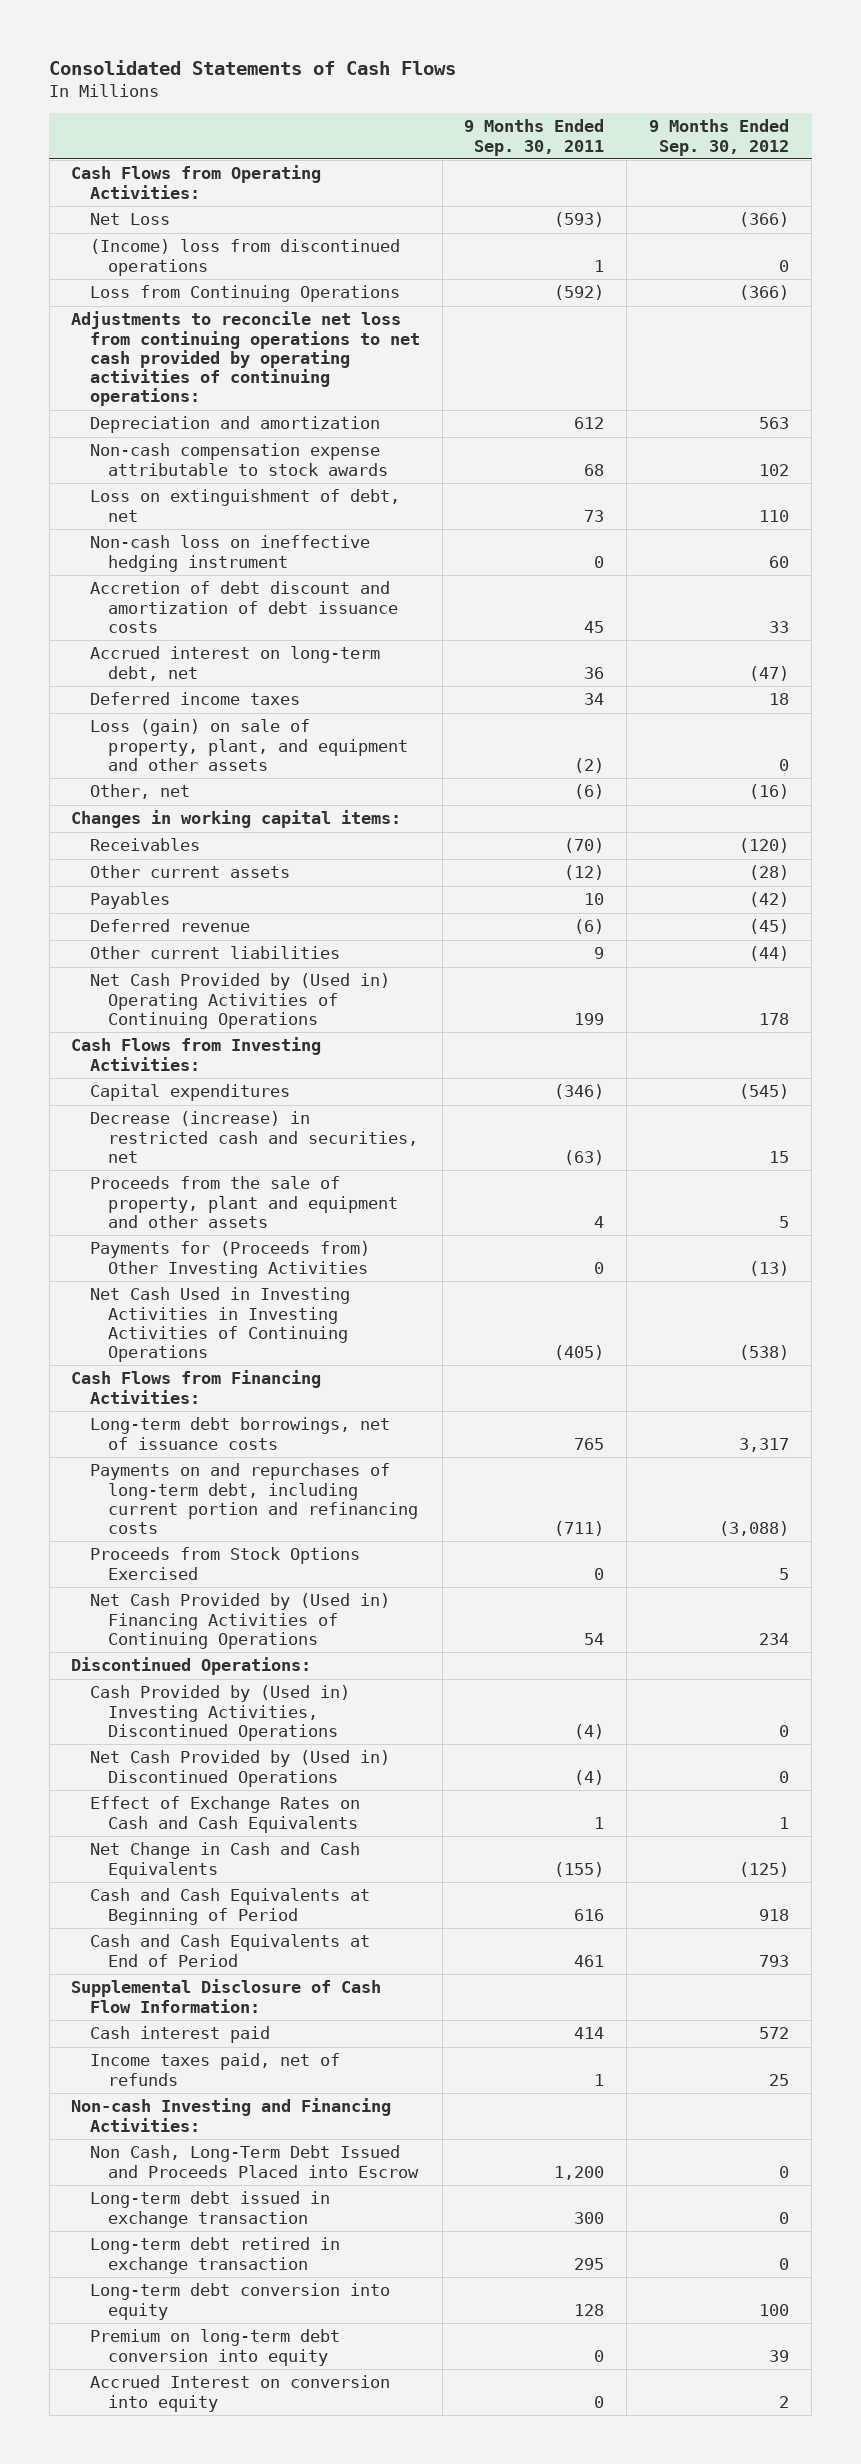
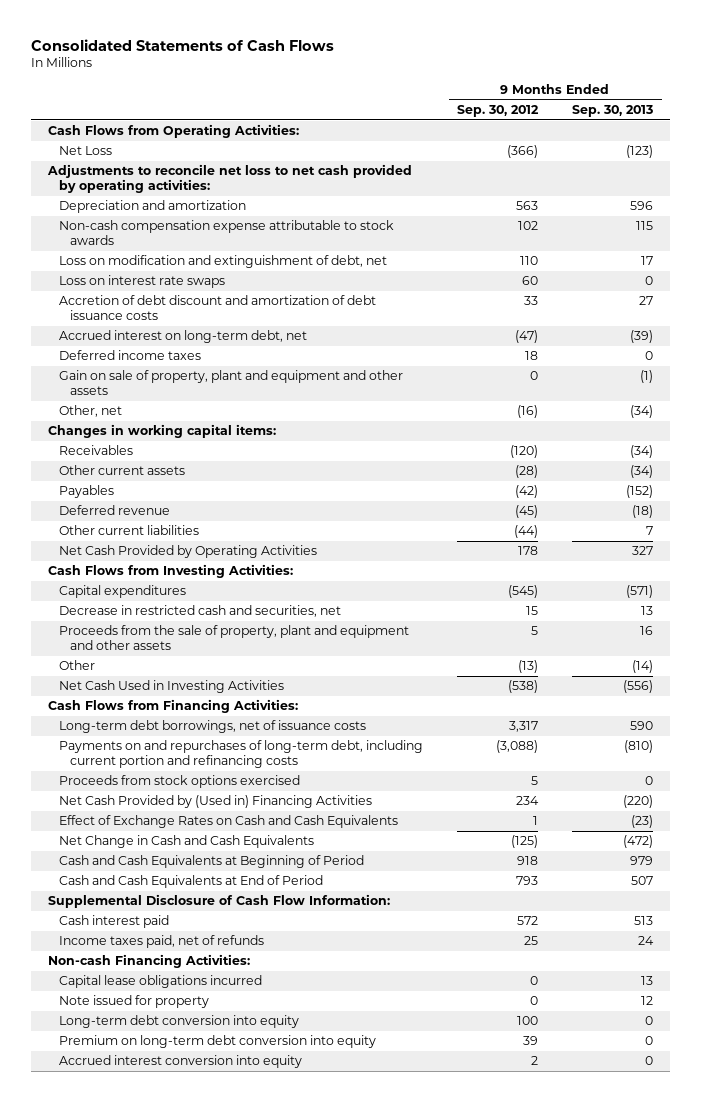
[464,119,605,156] 9 Months Ended Sep. 30, 2011 -> none
none -> [572,104,654,117] Sep. 30, 2013
[89,239,400,276] (Income) loss from discontinued operations -> none
[89,285,400,303] Loss from Continuing Operations -> none
[71,311,420,407] Adjustments to reconcile net loss from continuing operations to net cash provided by operating activities of continuing operations: -> [47,164,413,194] Adjustments to reconcile net loss to net cash provided by operating activities:
[89,535,370,572] Non-cash loss on ineffective hedging instrument -> none
[89,489,400,522] Loss on extinguishment of debt, net -> [59,255,388,269] Loss on modification and extinguishment of debt, net
none -> [59,275,226,289] Loss on interest rate swaps
[89,719,408,771] Loss (gain) on sale of property, plant, and equipment and other assets -> [59,370,404,396] Gain on sale of property, plant and equipment and other assets
[89,973,390,1029] Net Cash Provided by (Used in) Operating Activities of Continuing Operations -> [59,545,318,559] Net Cash Provided by Operating Activities
[89,1111,418,1163] Decrease (increase) in restricted cash and securities, net -> [59,605,342,618] Decrease in restricted cash and securities, net
[89,1241,370,1278] Payments for (Proceeds from) Other Investing Activities -> [59,660,96,671] Other
[89,1287,350,1363] Net Cash Used in Investing Activities in Investing Activities of Continuing Operations -> [59,680,285,694] Net Cash Used in Investing Activities
[71,1657,312,1676] Discontinued Operations: -> none
[89,1685,350,1741] Cash Provided by (Used in) Investing Activities, Discontinued Operations -> none
[89,1750,390,1787] Net Cash Provided by (Used in) Discontinued Operations -> none
[89,1547,360,1580] Proceeds from Stock Options Exercised -> [59,775,301,789] Proceeds from stock options exercised
[89,1593,390,1649] Net Cash Provided by (Used in) Financing Activities of Continuing Operations -> [59,795,373,809] Net Cash Provided by (Used in) Financing Activities
[89,2145,419,2178] Non Cash, Long-Term Debt Issued and Proceeds Placed into Escrow -> none
[89,2191,330,2228] Long-term debt issued in exchange transaction -> none
[89,2237,340,2274] Long-term debt retired in exchange transaction -> none
[71,2098,392,2132] Non-cash Investing and Financing Activities: -> [48,954,251,969] Non-cash Financing Activities:
none -> [59,975,263,989] Capital lease obligations incurred
none -> [59,995,210,1009] Note issued for property
[89,2375,390,2412] Accrued Interest on conversion into equity -> [59,1055,303,1069] Accrued interest conversion into equity

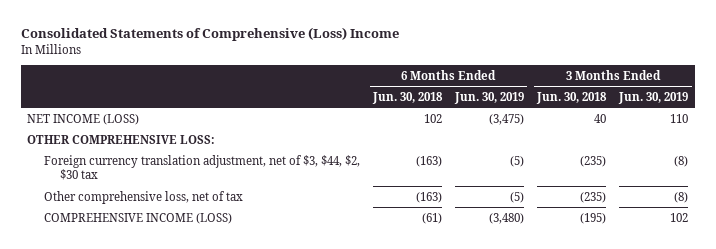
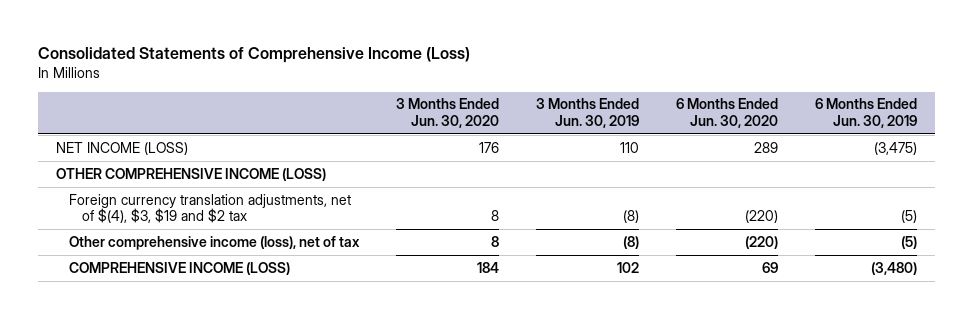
[20,27,399,42] Consolidated Statements of Comprehensive (Loss) Income -> [37,47,470,64] Consolidated Statements of Comprehensive Income (Loss)
[371,91,443,104] Jun. 30, 2018 -> none
[536,91,608,104] Jun. 30, 2018 -> none
none -> [396,98,500,128] 3 Months Ended Jun. 30, 2020
none -> [675,98,778,128] 6 Months Ended Jun. 30, 2020
[27,134,216,144] OTHER COMPREHENSIVE LOSS: -> [56,167,327,181] OTHER COMPREHENSIVE INCOME (LOSS)
[43,154,360,181] Foreign currency translation adjustment, net of $3, $44, $2, $30 tax -> [69,193,352,224] Foreign currency translation adjustments, net of $(4), $3, $19 and $2 tax
[43,190,243,204] Other comprehensive loss, net of tax -> [69,235,361,250] Other comprehensive income (loss), net of tax

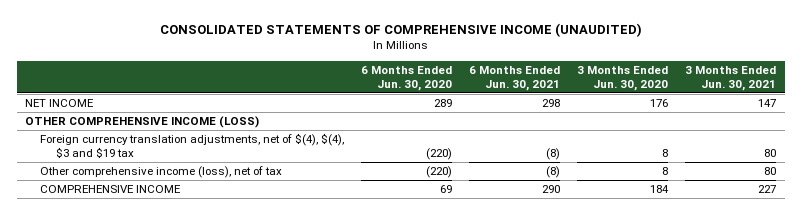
[37,47,470,64] Consolidated Statements of Comprehensive Income (Loss) -> [159,23,642,38] CONSOLIDATED STATEMENTS OF COMPREHENSIVE INCOME (UNAUDITED)
[536,98,640,128] 3 Months Ended Jun. 30, 2019 -> none
[814,98,917,128] 6 Months Ended Jun. 30, 2019 -> none
none -> [469,65,561,91] 6 Months Ended Jun. 30, 2021
none -> [685,65,777,91] 3 Months Ended Jun. 30, 2021
[56,141,189,155] NET INCOME (LOSS) -> [25,99,95,108] NET INCOME
[69,193,352,224] Foreign currency translation adjustments, net of $(4), $3, $19 and $2 tax -> [40,133,345,159] Foreign currency translation adjustments, net of $(4), $(4), $3 and $19 tax
[69,261,291,275] COMPREHENSIVE INCOME (LOSS) -> [40,185,182,194] COMPREHENSIVE INCOME

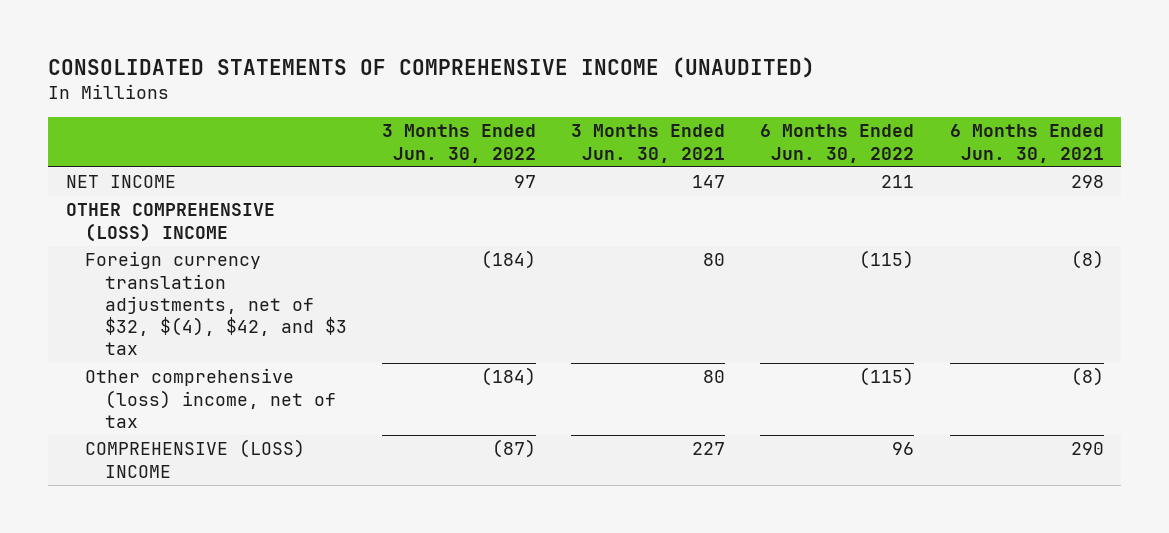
[361,65,453,91] 6 Months Ended Jun. 30, 2020 -> none
[577,65,669,91] 3 Months Ended Jun. 30, 2020 -> none
none -> [381,124,536,163] 3 Months Ended Jun. 30, 2022
none -> [760,124,915,163] 6 Months Ended Jun. 30, 2022
[25,116,260,129] OTHER COMPREHENSIVE INCOME (LOSS) -> [65,203,275,242] OTHER COMPREHENSIVE (LOSS) INCOME
[40,133,345,159] Foreign currency translation adjustments, net of $(4), $(4), $3 and $19 tax -> [85,251,347,356] Foreign currency translation adjustments, net of $32, $(4), $42, and $3 tax
[40,166,283,179] Other comprehensive income (loss), net of tax -> [85,368,336,428] Other comprehensive (loss) income, net of tax
[40,185,182,194] COMPREHENSIVE INCOME -> [85,439,306,478] COMPREHENSIVE (LOSS) INCOME

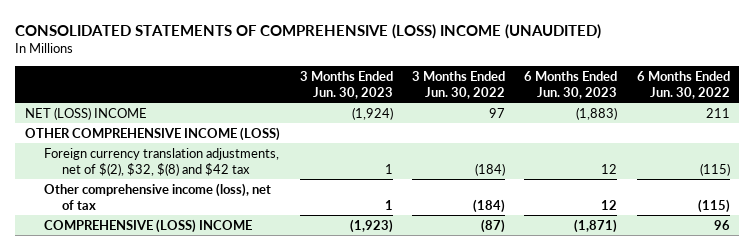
[48,57,816,79] CONSOLIDATED STATEMENTS OF COMPREHENSIVE INCOME (UNAUDITED) -> [15,23,602,39] CONSOLIDATED STATEMENTS OF COMPREHENSIVE (LOSS) INCOME (UNAUDITED)
[571,124,726,163] 3 Months Ended Jun. 30, 2021 -> none
[949,124,1104,163] 6 Months Ended Jun. 30, 2021 -> none
none -> [299,70,393,100] 3 Months Ended Jun. 30, 2023
none -> [524,70,618,100] 6 Months Ended Jun. 30, 2023
[65,175,176,189] NET INCOME -> [25,106,148,120] NET (LOSS) INCOME
[65,203,275,242] OTHER COMPREHENSIVE (LOSS) INCOME -> [25,126,281,141] OTHER COMPREHENSIVE INCOME (LOSS)
[85,251,347,356] Foreign currency translation adjustments, net of $32, $(4), $42, and $3 tax -> [43,147,279,176] Foreign currency translation adjustments, net of $(2), $32, $(8) and $42 tax
[85,368,336,428] Other comprehensive (loss) income, net of tax -> [43,182,271,210] Other comprehensive income (loss), net of tax

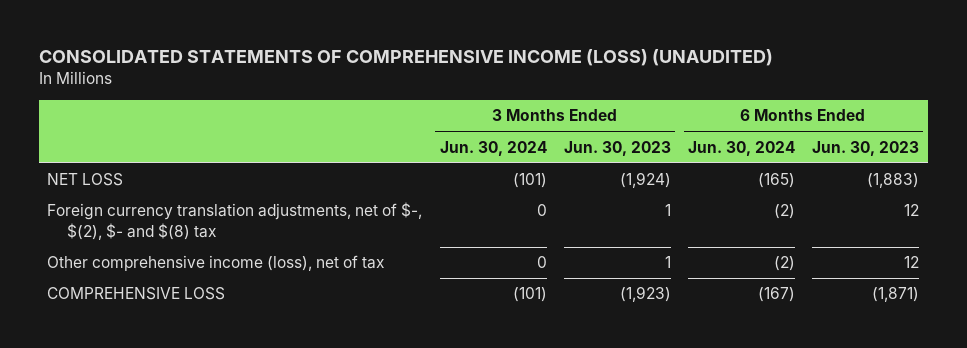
[15,23,602,39] CONSOLIDATED STATEMENTS OF COMPREHENSIVE (LOSS) INCOME (UNAUDITED) -> [38,49,773,67] CONSOLIDATED STATEMENTS OF COMPREHENSIVE INCOME (LOSS) (UNAUDITED)
[411,70,505,100] 3 Months Ended Jun. 30, 2022 -> none
[636,70,730,100] 6 Months Ended Jun. 30, 2022 -> none
none -> [439,140,547,156] Jun. 30, 2024
none -> [687,140,795,156] Jun. 30, 2024
[25,126,281,141] OTHER COMPREHENSIVE INCOME (LOSS) -> none
[25,106,148,120] NET (LOSS) INCOME -> [47,173,124,187] NET LOSS
[43,147,279,176] Foreign currency translation adjustments, net of $(2), $32, $(8) and $42 tax -> [47,202,423,240] Foreign currency translation adjustments, net of $-, $(2), $- and $(8) tax
[43,218,252,233] COMPREHENSIVE (LOSS) INCOME -> [47,287,226,301] COMPREHENSIVE LOSS

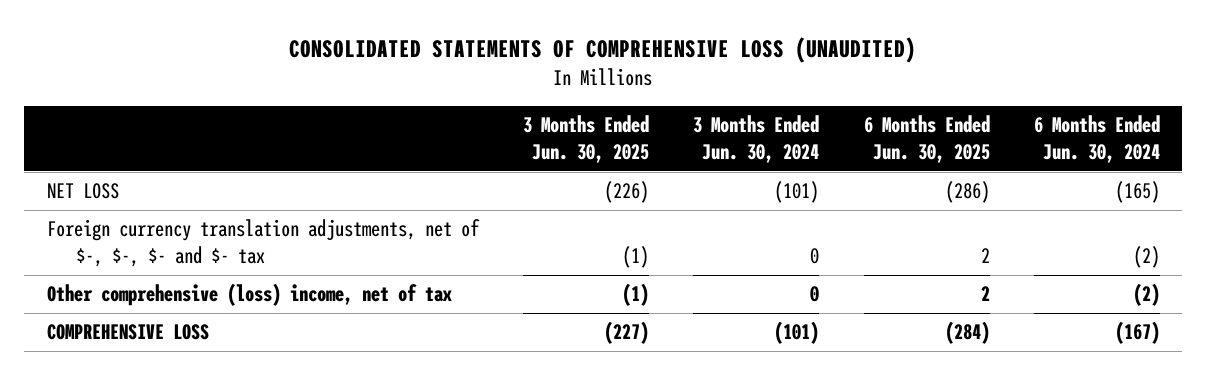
[38,49,773,67] CONSOLIDATED STATEMENTS OF COMPREHENSIVE INCOME (LOSS) (UNAUDITED) -> [289,36,917,63] CONSOLIDATED STATEMENTS OF COMPREHENSIVE LOSS (UNAUDITED)
[563,140,671,156] Jun. 30, 2023 -> none
[812,140,920,156] Jun. 30, 2023 -> none
none -> [523,115,650,164] 3 Months Ended Jun. 30, 2025
none -> [863,115,990,164] 6 Months Ended Jun. 30, 2025
[47,202,423,240] Foreign currency translation adjustments, net of $-, $(2), $- and $(8) tax -> [46,219,480,268] Foreign currency translation adjustments, net of $-, $-, $- and $- tax
[47,255,385,272] Other comprehensive income (loss), net of tax -> [46,283,452,307] Other comprehensive (loss) income, net of tax

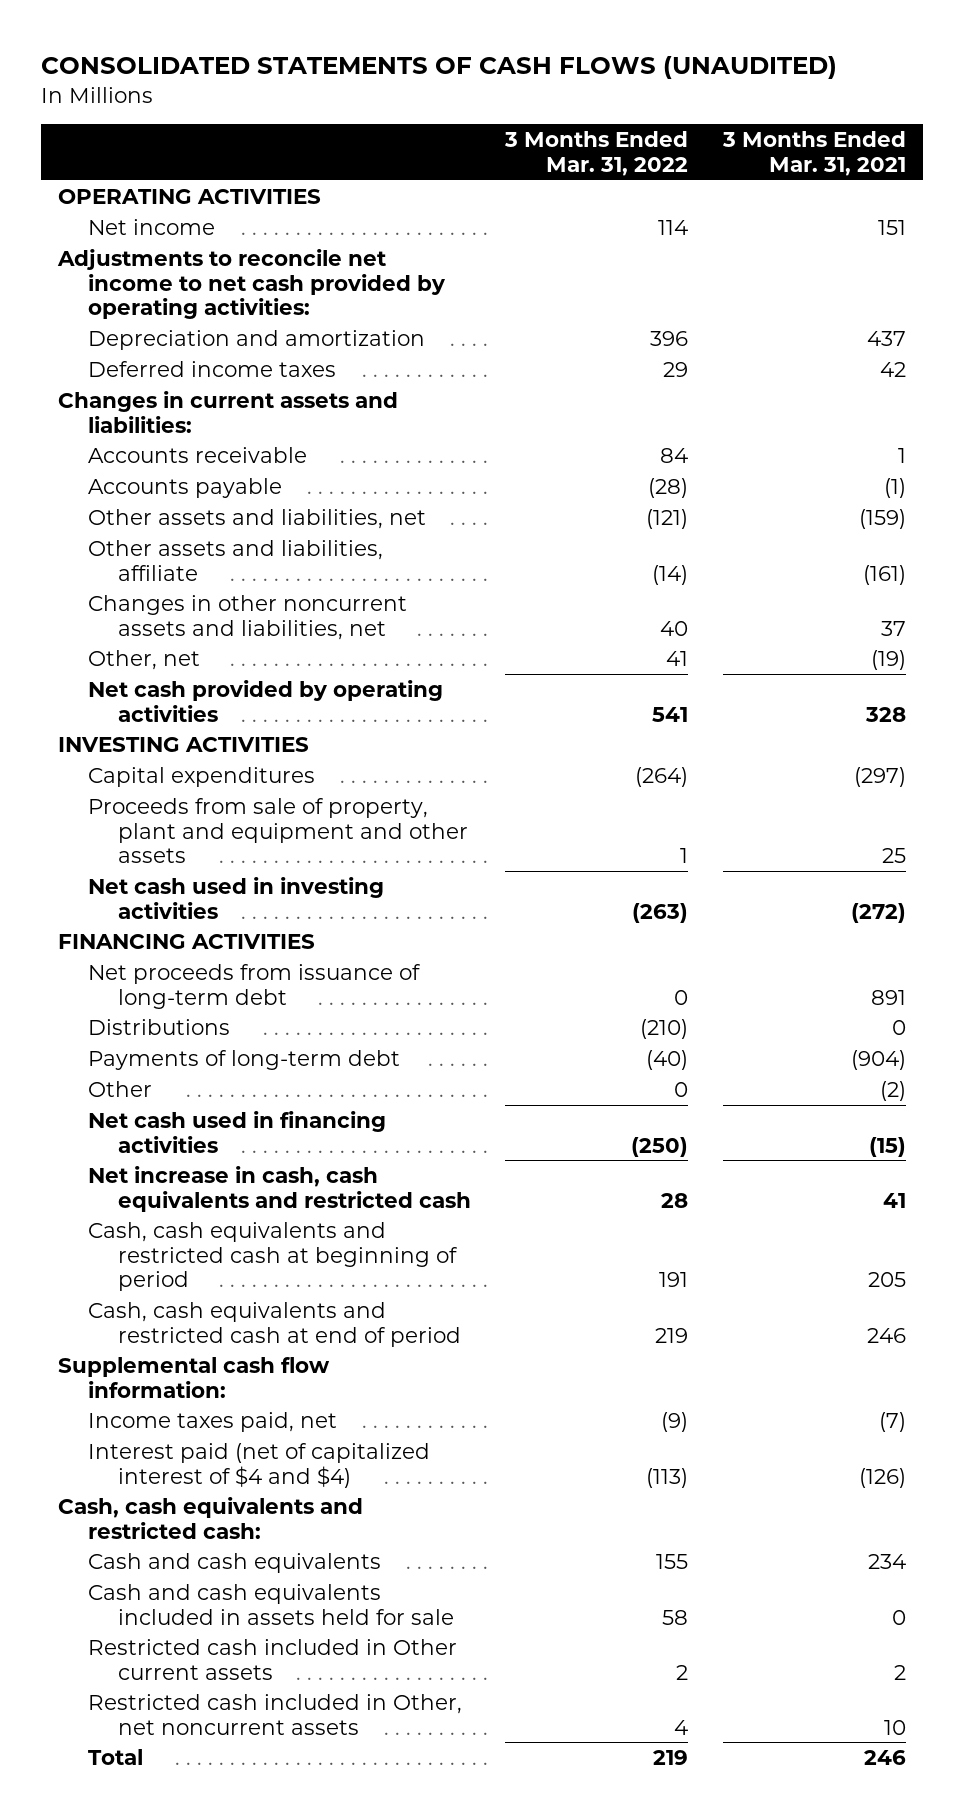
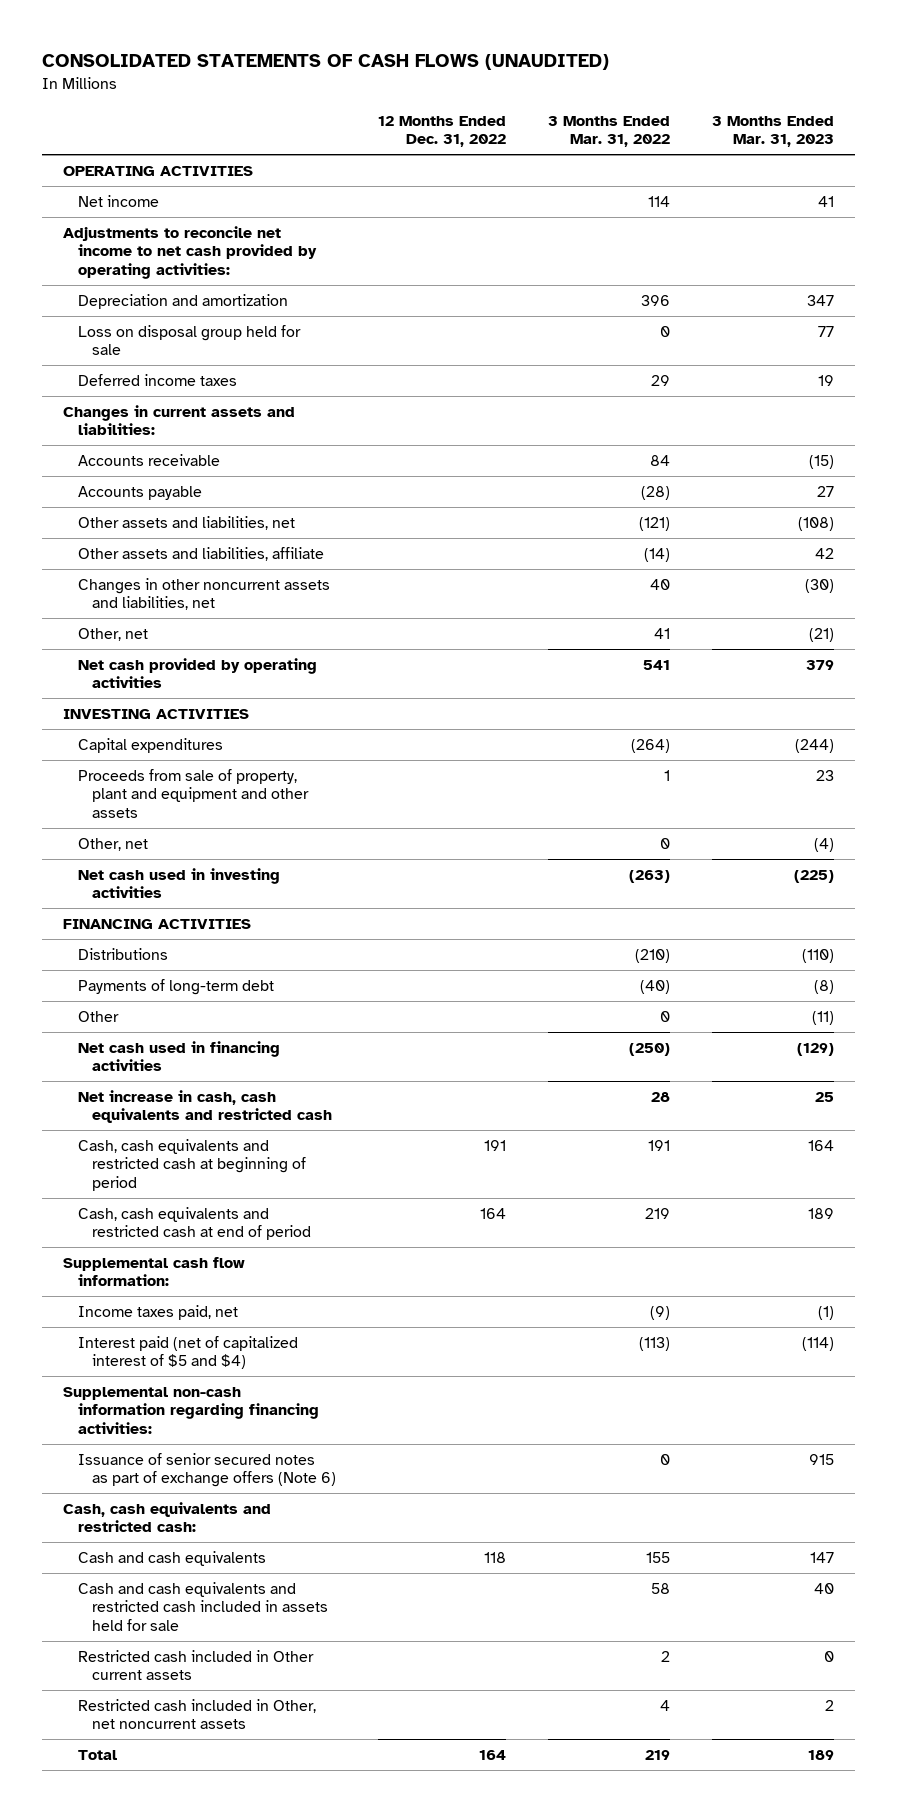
[721,131,906,176] 3 Months Ended Mar. 31, 2021 -> none
none -> [378,115,507,148] 12 Months Ended Dec. 31, 2022
none -> [712,115,835,148] 3 Months Ended Mar. 31, 2023
none -> [77,324,301,356] Loss on disposal group held for sale
none -> [77,837,148,851] Other, net
[87,963,421,1009] Net proceeds from issuance of long-term debt -> none
[87,1442,430,1488] Interest paid (net of capitalized interest of $4 and $4) -> [77,1335,298,1370] Interest paid (net of capitalized interest of $5 and $4)
none -> [63,1386,319,1434] Supplemental non-cash information regarding financing activities:
none -> [77,1452,337,1488] Issuance of senior secured notes as part of exchange offers (Note 6)
[87,1583,454,1625] Cash and cash equivalents included in assets held for sale -> [77,1581,329,1631] Cash and cash equivalents and restricted cash included in assets held for sale

